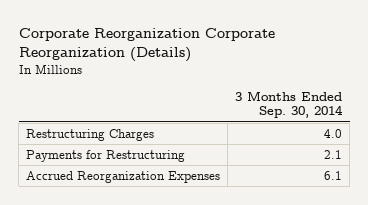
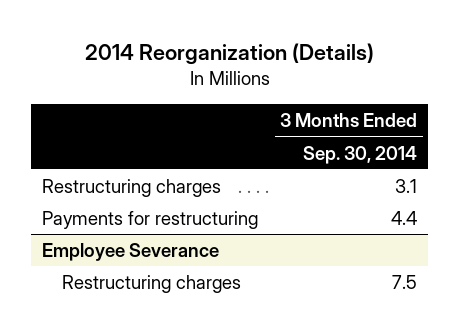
[18,27,275,62] Corporate Reorganization Corporate Reorganization (Details) -> [84,43,374,66] 2014 Reorganization (Details)
[26,170,221,183] Accrued Reorganization Expenses -> none
[26,128,155,141] Restructuring Charges -> [42,179,222,198] Restructuring charges
[324,128,343,138] 4.0 -> [395,179,418,194] 3.1
[26,149,186,162] Payments for Restructuring -> [42,211,259,230] Payments for restructuring
[324,149,343,159] 2.1 -> [391,211,418,226] 4.4
none -> [42,243,220,262] Employee Severance
none -> [62,275,242,294] Restructuring charges

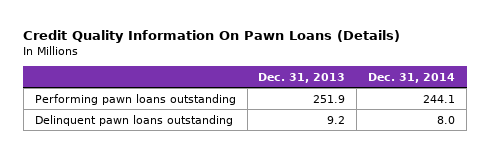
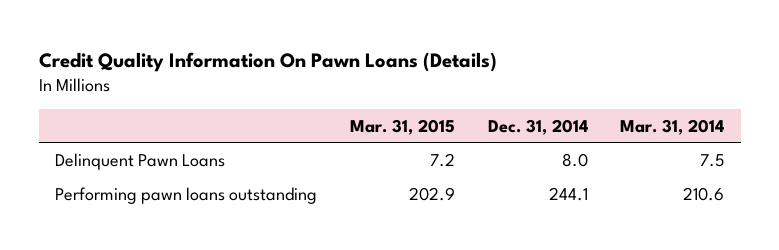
[258,72,346,83] Dec. 31, 2013 -> none
none -> [349,118,455,135] Mar. 31, 2015
none -> [620,118,725,135] Mar. 31, 2014
none -> [55,152,226,170] Delinquent Pawn Loans
[34,114,233,126] Delinquent pawn loans outstanding -> none

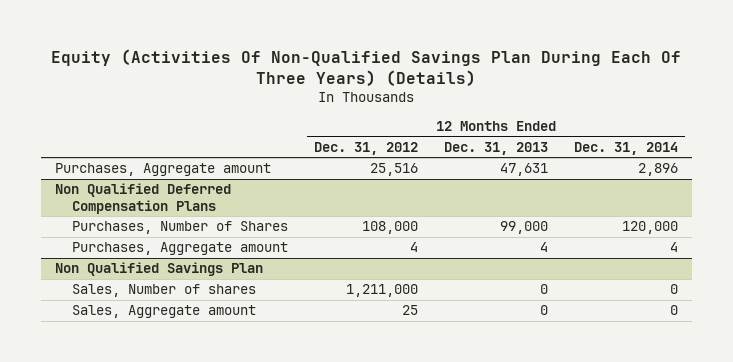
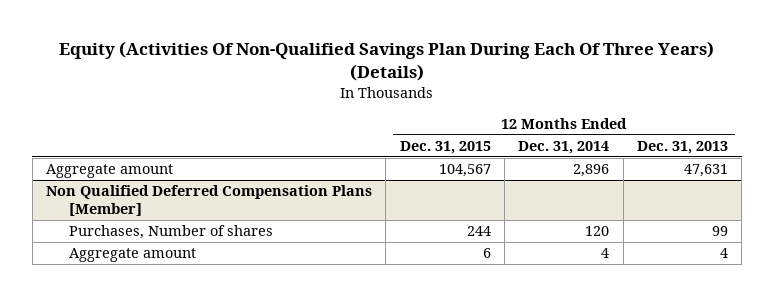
[313,141,418,155] Dec. 31, 2012 -> none
none -> [399,141,491,155] Dec. 31, 2015
[54,262,263,277] Non Qualified Savings Plan -> none
[71,284,256,298] Sales, Number of shares -> none
[71,305,256,319] Sales, Aggregate amount -> none
[54,163,271,177] Purchases, Aggregate amount -> [46,164,174,179] Aggregate amount
[54,183,231,214] Non Qualified Deferred Compensation Plans -> [46,185,373,217] Non Qualified Deferred Compensation Plans [Member]
[71,221,288,235] Purchases, Number of Shares -> [68,225,273,240] Purchases, Number of shares
[500,221,549,235] 99,000 -> [711,226,728,237] 99
[622,221,679,235] 120,000 -> [585,226,610,237] 120
[71,242,288,256] Purchases, Aggregate amount -> [68,248,196,263] Aggregate amount

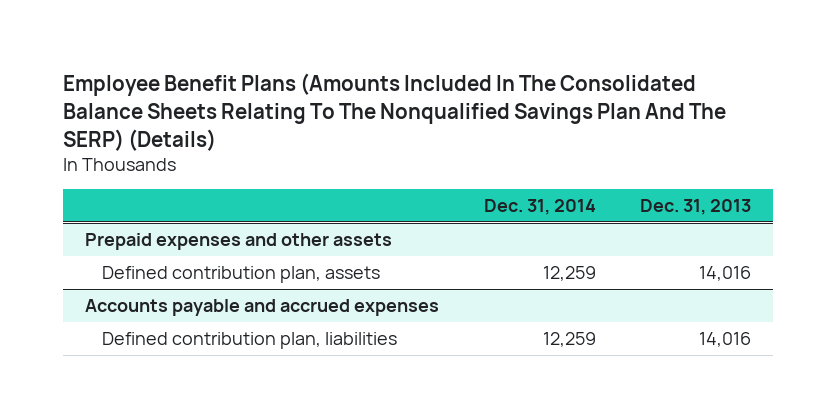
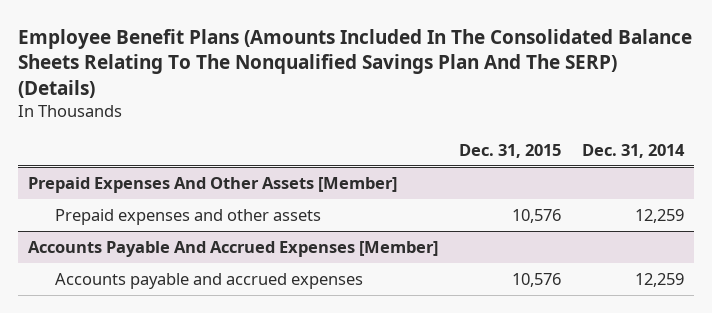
[639,198,751,215] Dec. 31, 2013 -> none
none -> [459,143,562,158] Dec. 31, 2015
[85,232,393,250] Prepaid expenses and other assets -> [28,176,398,193] Prepaid Expenses And Other Assets [Member]
[102,265,381,283] Defined contribution plan, assets -> [54,208,321,225] Prepaid expenses and other assets
[85,298,440,316] Accounts payable and accrued expenses -> [28,240,439,257] Accounts Payable And Accrued Expenses [Member]
[102,331,398,349] Defined contribution plan, liabilities -> [54,272,363,289] Accounts payable and accrued expenses

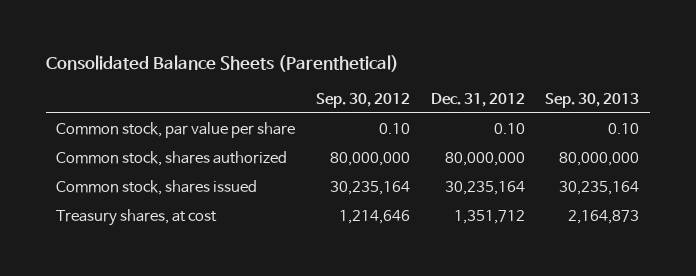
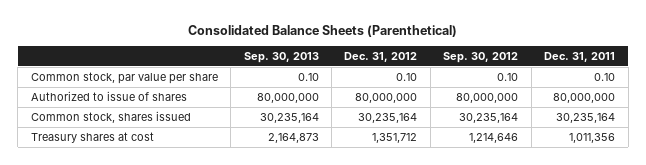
none -> [544,51,616,62] Dec. 31, 2011
[56,150,288,166] Common stock, shares authorized -> [30,90,187,101] Authorized to issue of shares
[56,208,218,226] Treasury shares, at cost -> [30,131,154,143] Treasury shares at cost

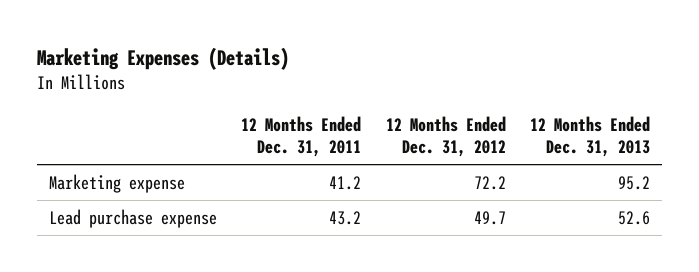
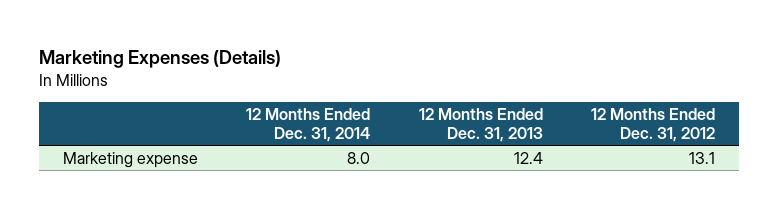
[241,116,362,158] 12 Months Ended Dec. 31, 2011 -> none
none -> [246,107,371,143] 12 Months Ended Dec. 31, 2014
[48,208,217,228] Lead purchase expense -> none
[473,175,506,190] 72.2 -> [689,151,716,164] 13.1
[618,175,651,190] 95.2 -> [513,151,543,164] 12.4

